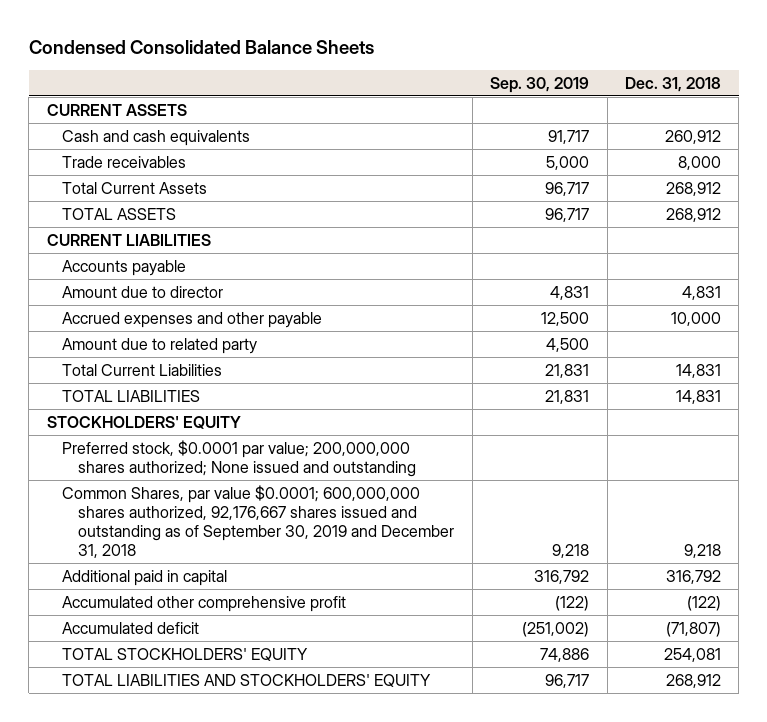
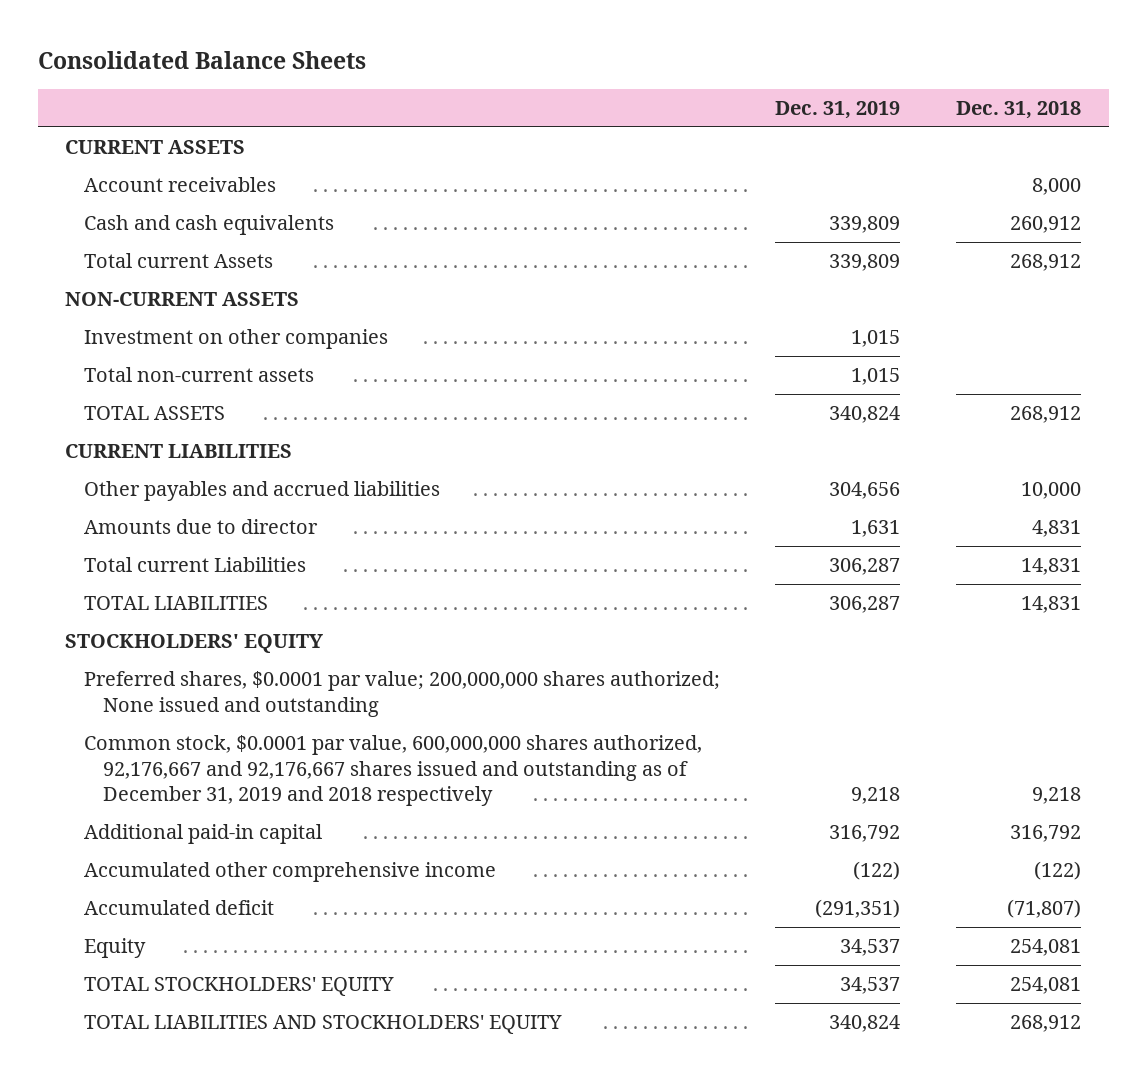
[28,39,374,54] Condensed Consolidated Balance Sheets -> [37,50,366,69] Consolidated Balance Sheets
[490,76,590,93] Sep. 30, 2019 -> none
none -> [775,100,901,119] Dec. 31, 2019
none -> [84,177,277,193] Account receivables
[62,155,187,168] Trade receivables -> none
[62,181,208,194] Total Current Assets -> [84,253,274,269] Total current Assets
none -> [65,292,300,307] NON-CURRENT ASSETS
none -> [84,329,389,350] Investment on other companies
none -> [84,367,315,383] Total non-current assets
[62,259,187,276] Accounts payable -> none
[62,311,323,328] Accrued expenses and other payable -> none
[62,337,258,354] Amount due to related party -> none
none -> [84,481,441,502] Other payables and accrued liabilities
[62,285,224,298] Amount due to director -> [84,519,319,535] Amounts due to director
[62,363,223,376] Total Current Liabilities -> [84,557,307,573] Total current Liabilities
[62,439,417,477] Preferred stock, $0.0001 par value; 200,000,000 shares authorized; None issued and outstanding -> [84,671,721,717] Preferred shares, $0.0001 par value; 200,000,000 shares authorized; None issued and outstanding
[62,484,455,558] Common Shares, par value $0.0001; 600,000,000 shares authorized, 92,176,667 shares issued and outstanding as of September 30, 2019 and December 31, 2018 -> [84,735,703,806] Common stock, $0.0001 par value, 600,000,000 shares authorized, 92,176,667 and 92,176,667 shares issued and outstanding as of December 31, 2019 and 2018 respectively
[62,569,228,586] Additional paid in capital -> [84,824,323,845] Additional paid-in capital
[62,595,347,612] Accumulated other comprehensive profit -> [84,862,497,883] Accumulated other comprehensive income
none -> [84,938,147,959] Equity

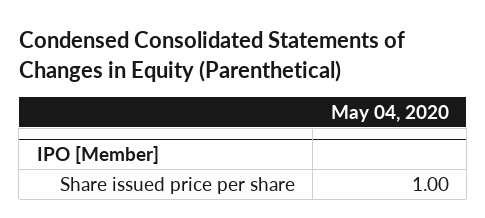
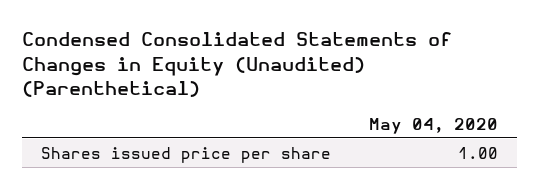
[18,31,405,82] Condensed Consolidated Statements of Changes in Equity (Parenthetical) -> [22,32,453,97] Condensed Consolidated Statements of Changes in Equity (Unaudited) (Parenthetical)
[36,145,159,164] IPO [Member] -> none
[59,176,295,194] Share issued price per share -> [41,146,332,163] Shares issued price per share

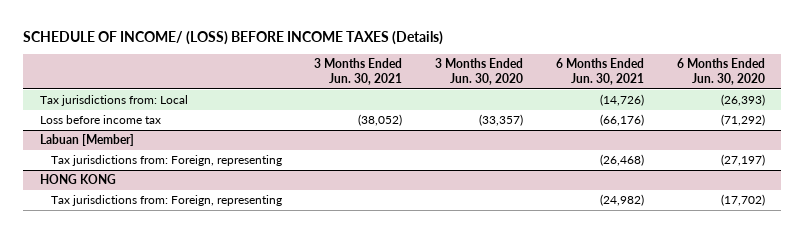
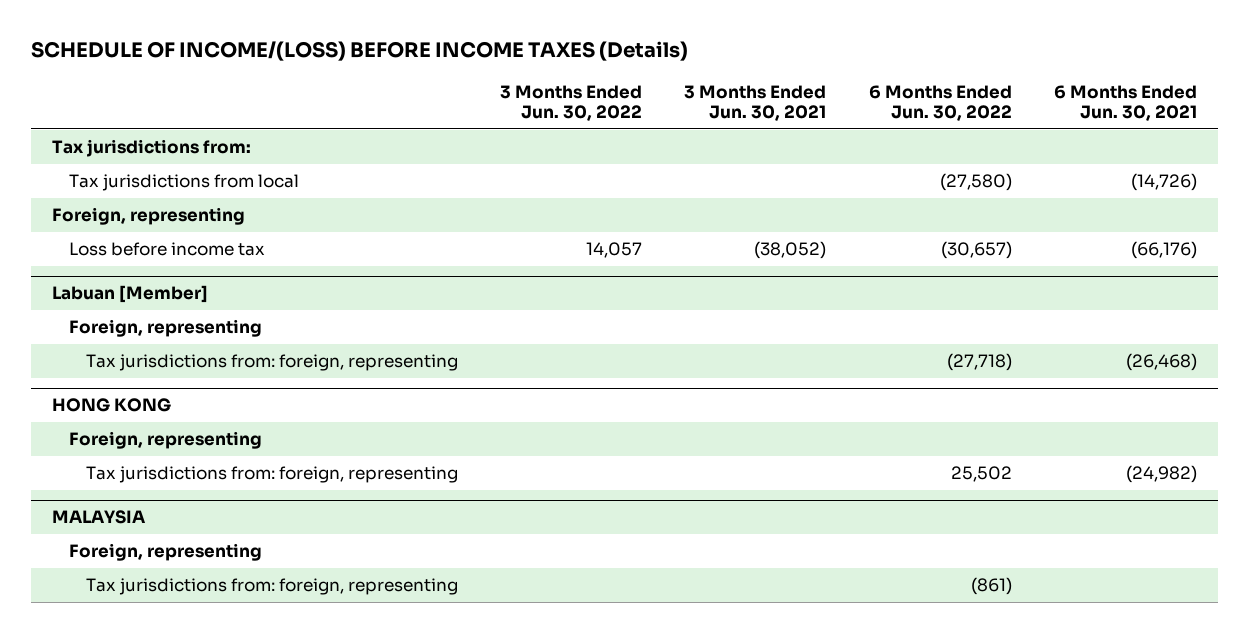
[23,30,444,45] SCHEDULE OF INCOME/ (LOSS) BEFORE INCOME TAXES (Details) -> [30,41,688,62] SCHEDULE OF INCOME/(LOSS) BEFORE INCOME TAXES (Details)
[435,58,524,85] 3 Months Ended Jun. 30, 2020 -> none
[676,58,765,85] 6 Months Ended Jun. 30, 2020 -> none
none -> [500,84,643,122] 3 Months Ended Jun. 30, 2022
none -> [868,84,1012,122] 6 Months Ended Jun. 30, 2022
none -> [51,139,251,158] Tax jurisdictions from:
[39,95,188,107] Tax jurisdictions from: Local -> [68,174,299,192] Tax jurisdictions from local
none -> [51,207,245,226] Foreign, representing
none -> [68,319,262,338] Foreign, representing
[50,155,282,167] Tax jurisdictions from: Foreign, representing -> [86,354,459,372] Tax jurisdictions from: foreign, representing
none -> [68,431,262,450] Foreign, representing
[50,195,282,207] Tax jurisdictions from: Foreign, representing -> [86,466,459,484] Tax jurisdictions from: foreign, representing
none -> [51,510,146,525] MALAYSIA
none -> [68,543,262,562] Foreign, representing
none -> [86,578,459,596] Tax jurisdictions from: foreign, representing

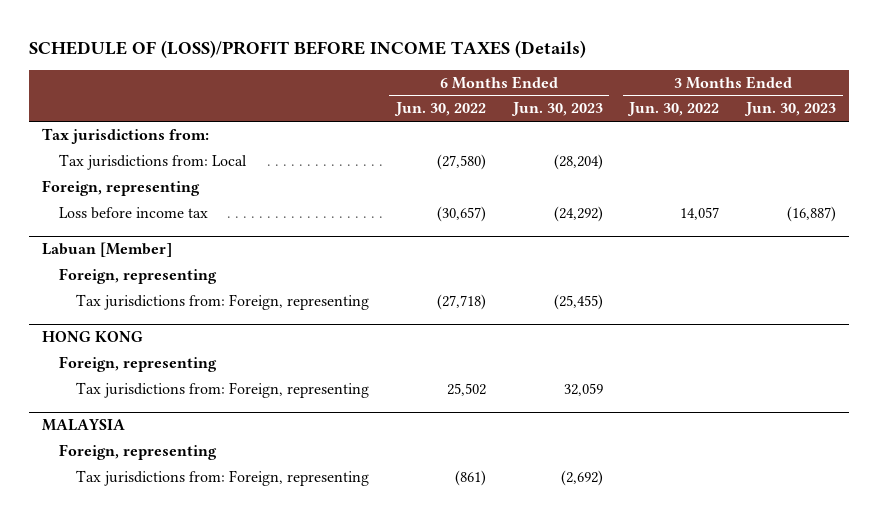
[30,41,688,62] SCHEDULE OF INCOME/(LOSS) BEFORE INCOME TAXES (Details) -> [28,39,586,58] SCHEDULE OF (LOSS)/PROFIT BEFORE INCOME TAXES (Details)
[684,84,827,122] 3 Months Ended Jun. 30, 2021 -> none
[1053,84,1197,122] 6 Months Ended Jun. 30, 2021 -> none
none -> [510,102,603,117] Jun. 30, 2023
none -> [743,102,836,117] Jun. 30, 2023
[68,174,299,192] Tax jurisdictions from local -> [59,154,248,171] Tax jurisdictions from: Local
[86,354,459,372] Tax jurisdictions from: foreign, representing -> [76,294,370,311] Tax jurisdictions from: Foreign, representing
[86,466,459,484] Tax jurisdictions from: foreign, representing -> [76,382,370,399] Tax jurisdictions from: Foreign, representing
[86,578,459,596] Tax jurisdictions from: foreign, representing -> [76,470,370,487] Tax jurisdictions from: Foreign, representing

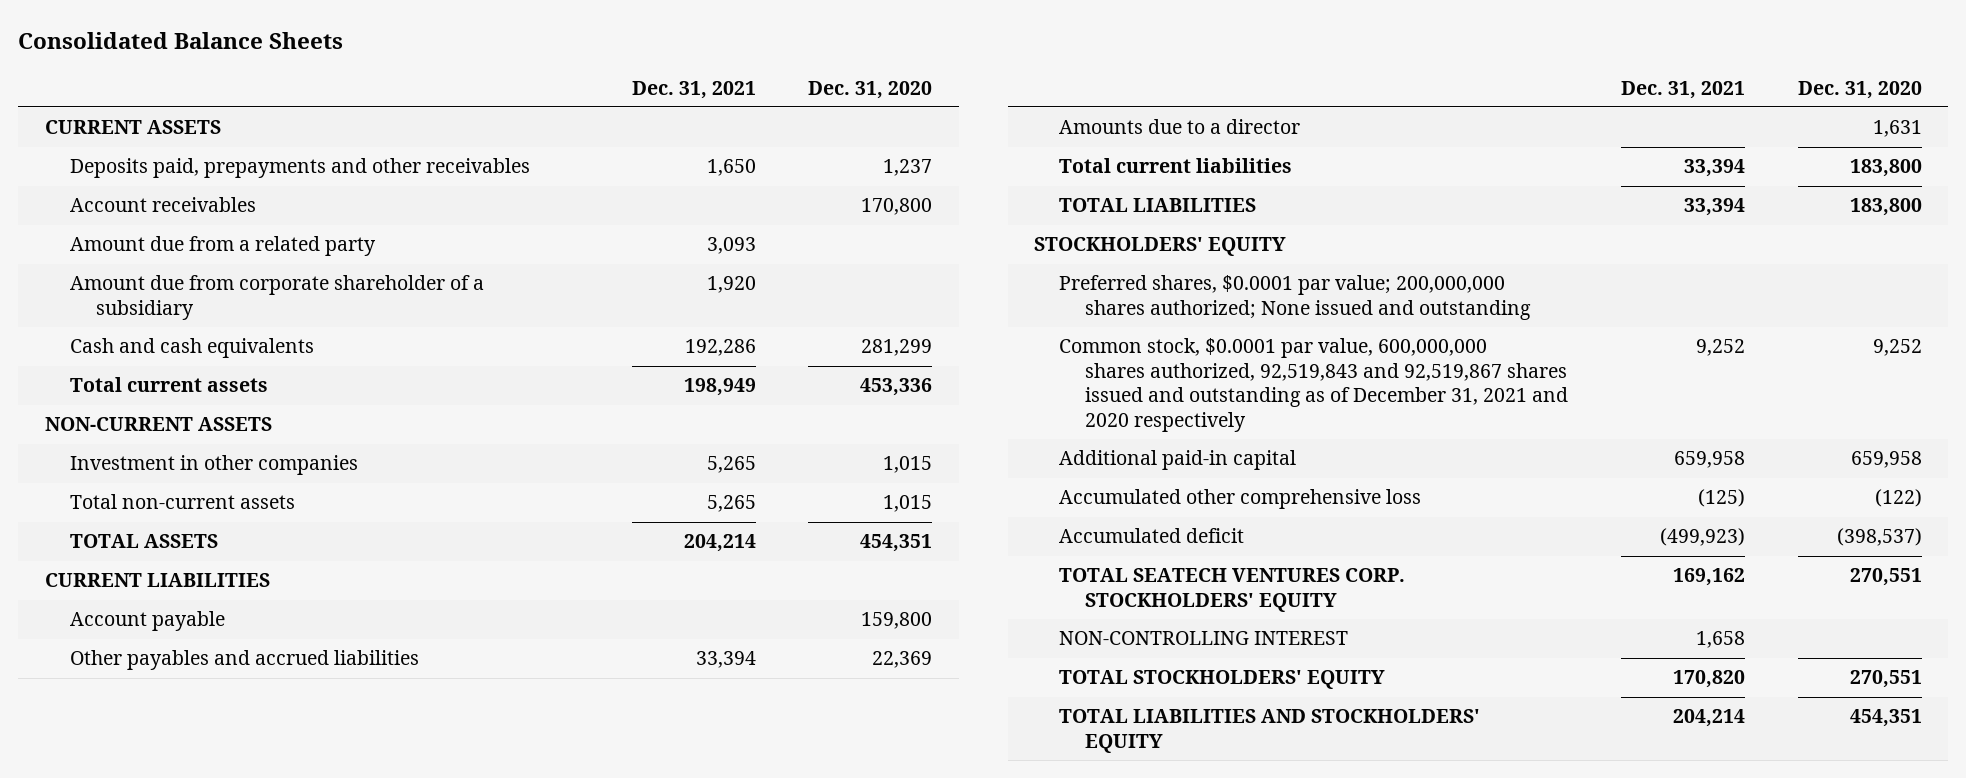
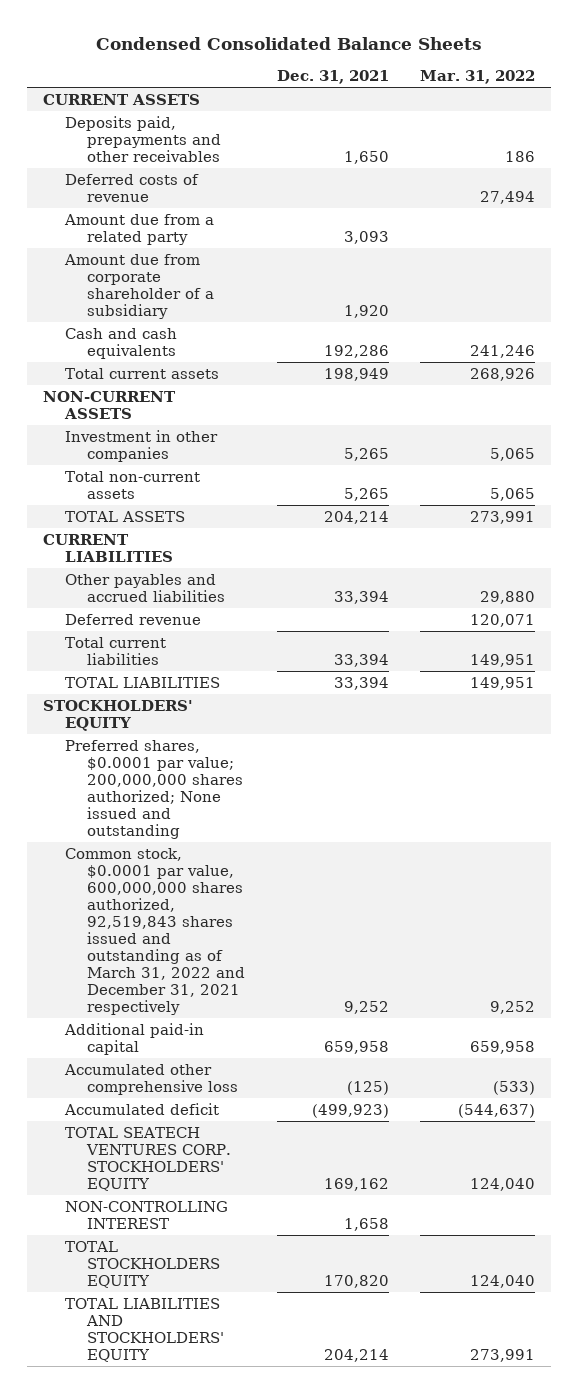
[18,31,344,49] Consolidated Balance Sheets -> [96,36,483,50] Condensed Consolidated Balance Sheets
[808,80,933,99] Dec. 31, 2020 -> none
none -> [420,69,536,84] Mar. 31, 2022
[70,197,257,213] Account receivables -> none
none -> [65,173,200,202] Deferred costs of revenue
[70,611,226,632] Account payable -> none
[1059,119,1301,135] Amounts due to a director -> none
none -> [65,613,202,625] Deferred revenue
[1059,338,1569,432] Common stock, $0.0001 par value, 600,000,000 shares authorized, 92,519,843 and 92,519,867 shares issued and outstanding as of December 31, 2021 and 2020 respectively -> [65,847,246,1015] Common stock, $0.0001 par value, 600,000,000 shares authorized, 92,519,843 shares issued and outstanding as of March 31, 2022 and December 31, 2021 respectively
[1059,670,1386,690] TOTAL STOCKHOLDERS' EQUITY -> [65,1240,221,1288] TOTAL STOCKHOLDERS EQUITY

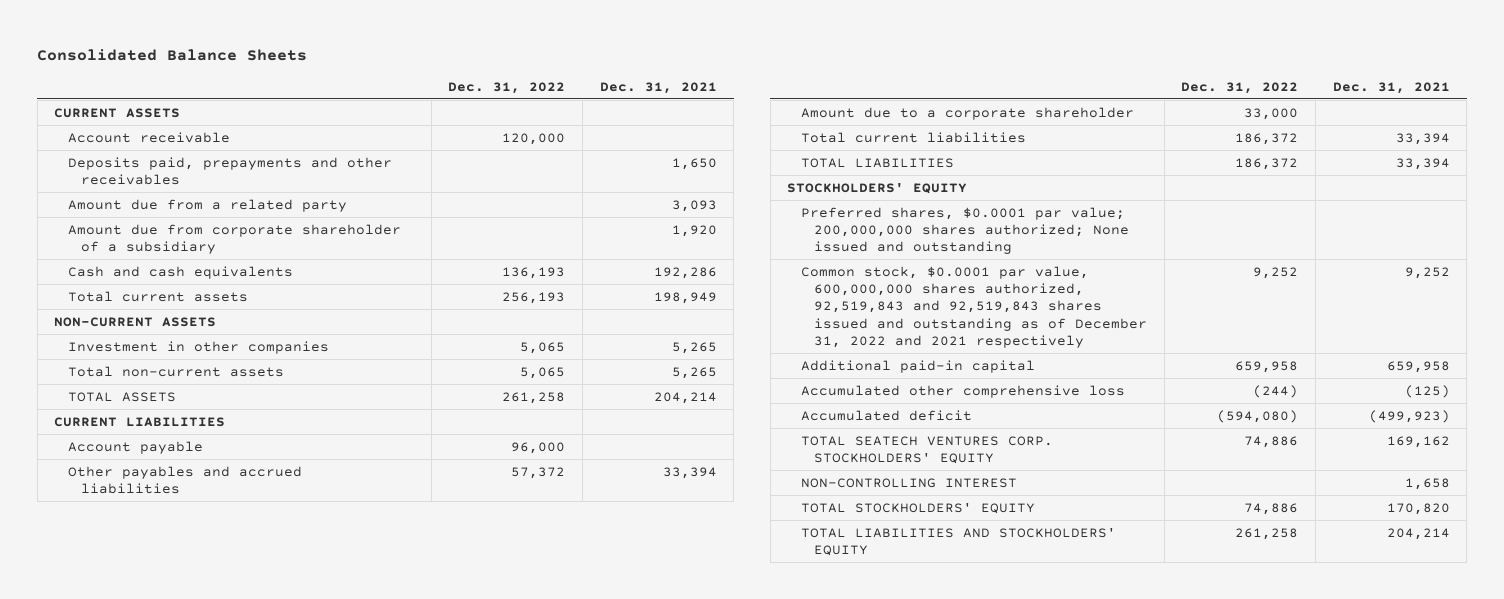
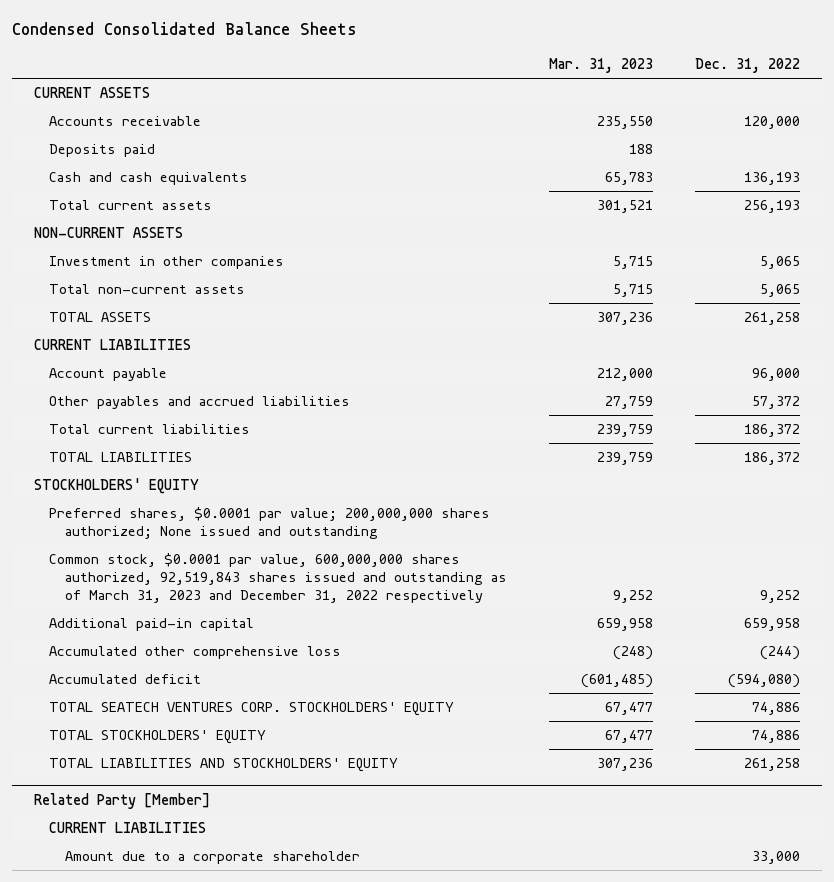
[37,48,308,61] Consolidated Balance Sheets -> [12,22,358,36] Condensed Consolidated Balance Sheets
[599,81,717,94] Dec. 31, 2021 -> none
none -> [549,58,654,74] Mar. 31, 2023
[67,156,392,185] Deposits paid, prepayments and other receivables -> none
[67,198,347,212] Amount due from a related party -> none
[67,223,401,254] Amount due from corporate shareholder of a subsidiary -> none
[67,131,230,143] Account receivable -> [49,116,202,127] Accounts receivable
none -> [49,144,156,158] Deposits paid
[800,106,1134,120] Amount due to a corporate shareholder -> none
[800,265,1147,348] Common stock, $0.0001 par value, 600,000,000 shares authorized, 92,519,843 and 92,519,843 shares issued and outstanding as of December 31, 2022 and 2021 respectively -> [49,553,507,603] Common stock, $0.0001 par value, 600,000,000 shares authorized, 92,519,843 shares issued and outstanding as of March 31, 2023 and December 31, 2022 respectively
[800,477,1017,488] NON-CONTROLLING INTEREST -> none
none -> [33,793,210,810] Related Party [Member]
none -> [49,822,207,834] CURRENT LIABILITIES
none -> [64,851,360,865] Amount due to a corporate shareholder

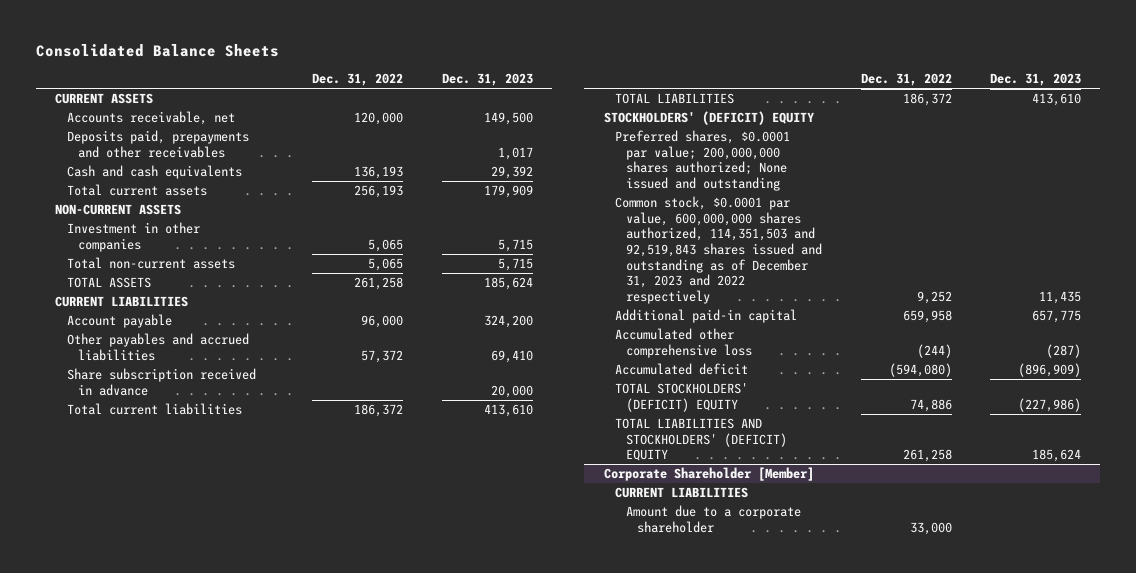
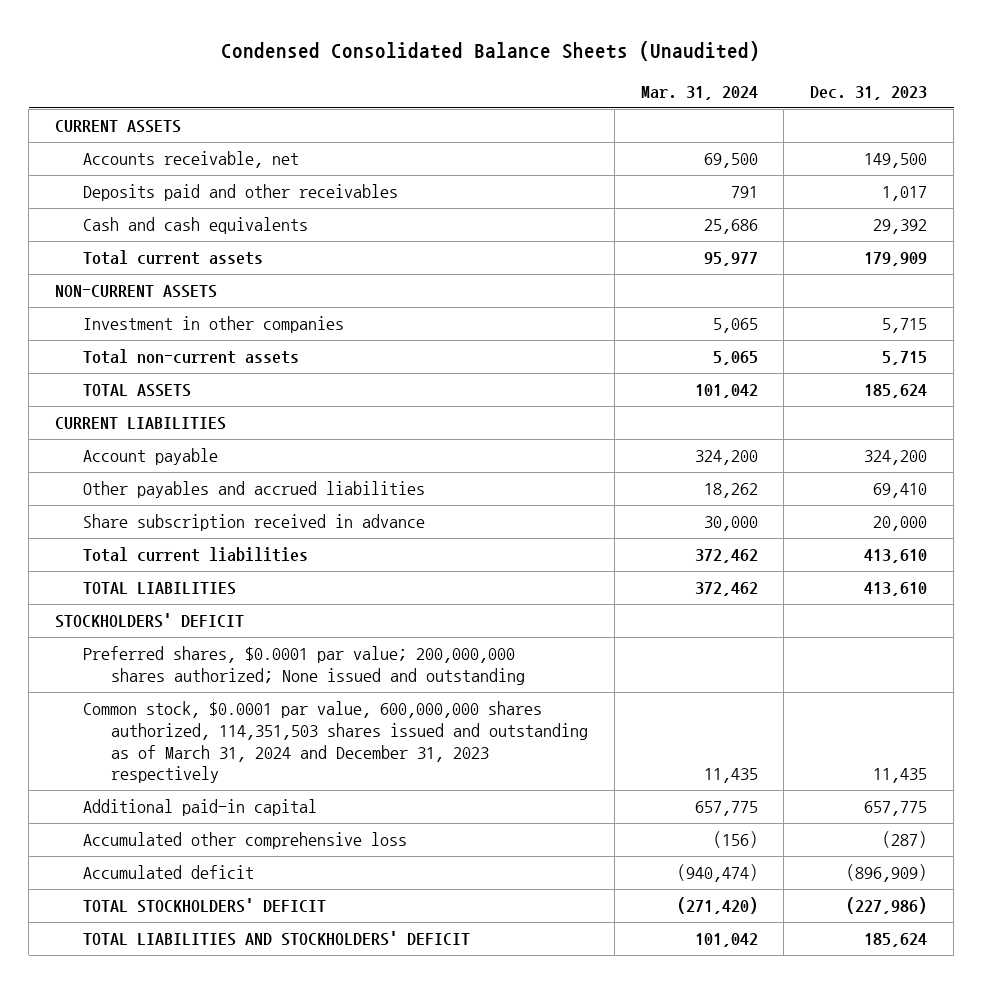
[36,44,280,58] Consolidated Balance Sheets -> [221,40,761,61] Condensed Consolidated Balance Sheets (Unaudited)
[312,73,404,87] Dec. 31, 2022 -> none
none -> [640,86,758,101] Mar. 31, 2024
[66,130,249,158] Deposits paid, prepayments and other receivables -> [83,184,399,202] Deposits paid and other receivables
[603,111,814,126] STOCKHOLDERS' (DEFICIT) EQUITY -> [55,613,245,629] STOCKHOLDERS' DEFICIT
[614,196,823,304] Common stock, $0.0001 par value, 600,000,000 shares authorized, 114,351,503 and 92,519,843 shares issued and outstanding as of December 31, 2023 and 2022 respectively -> [83,701,588,784] Common stock, $0.0001 par value, 600,000,000 shares authorized, 114,351,503 shares issued and outstanding as of March 31, 2024 and December 31, 2023 respectively
[603,467,814,482] Corporate Shareholder [Member] -> none
[614,487,748,499] CURRENT LIABILITIES -> none
[626,505,802,533] Amount due to a corporate shareholder -> none
[614,383,748,412] TOTAL STOCKHOLDERS' (DEFICIT) EQUITY -> [83,898,327,914] TOTAL STOCKHOLDERS' DEFICIT
[614,418,788,462] TOTAL LIABILITIES AND STOCKHOLDERS' (DEFICIT) EQUITY -> [83,931,471,947] TOTAL LIABILITIES AND STOCKHOLDERS' DEFICIT

